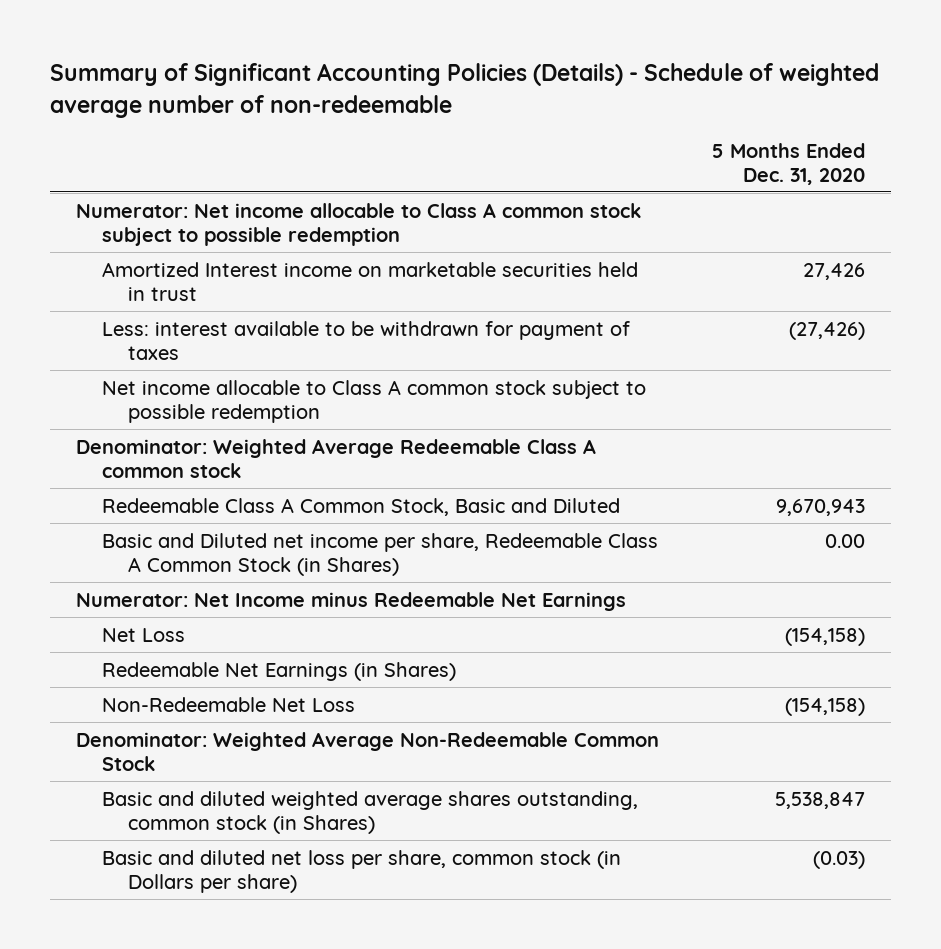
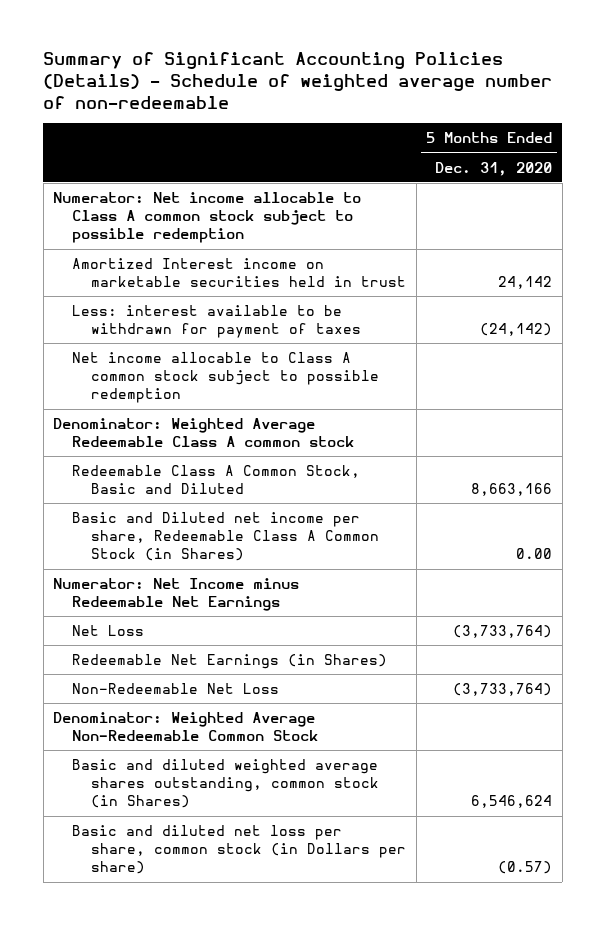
[802,262,865,280] 27,426 -> [498,276,553,290] 24,142
[788,321,865,340] (27,426) -> [480,323,553,337] (24,142)
[775,498,865,516] 9,670,943 -> [471,483,553,497] 8,663,166
[784,627,865,646] (154,158) -> [453,625,553,639] (3,733,764)
[784,697,865,716] (154,158) -> [453,683,553,697] (3,733,764)
[774,791,865,809] 5,538,847 -> [471,795,553,809] 6,546,624
[812,850,865,869] (0.03) -> [498,861,553,875] (0.57)

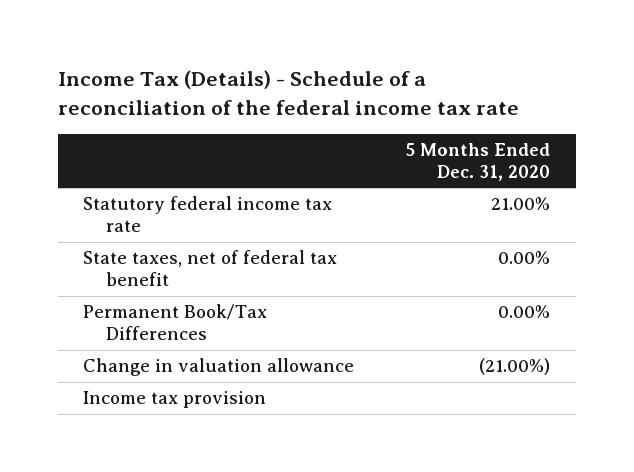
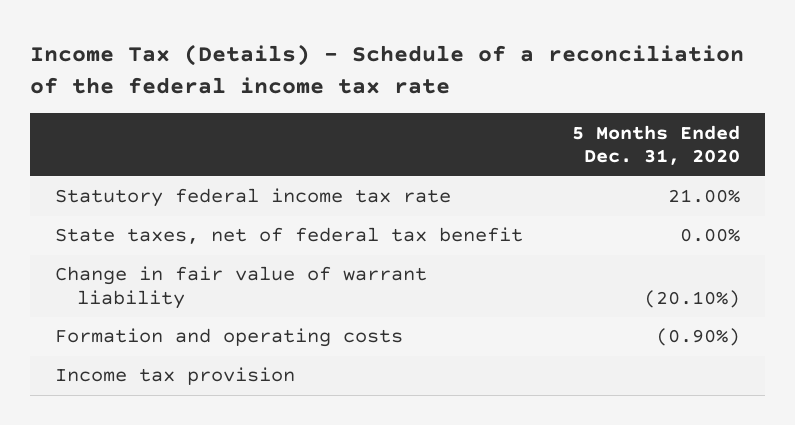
[83,304,268,341] Permanent Book/Tax Differences -> none
[83,358,355,377] Change in valuation allowance -> [54,266,427,310] Change in fair value of warrant liability
[479,358,551,376] (21.00%) -> [644,290,741,309] (20.10%)
none -> [54,328,403,348] Formation and operating costs

